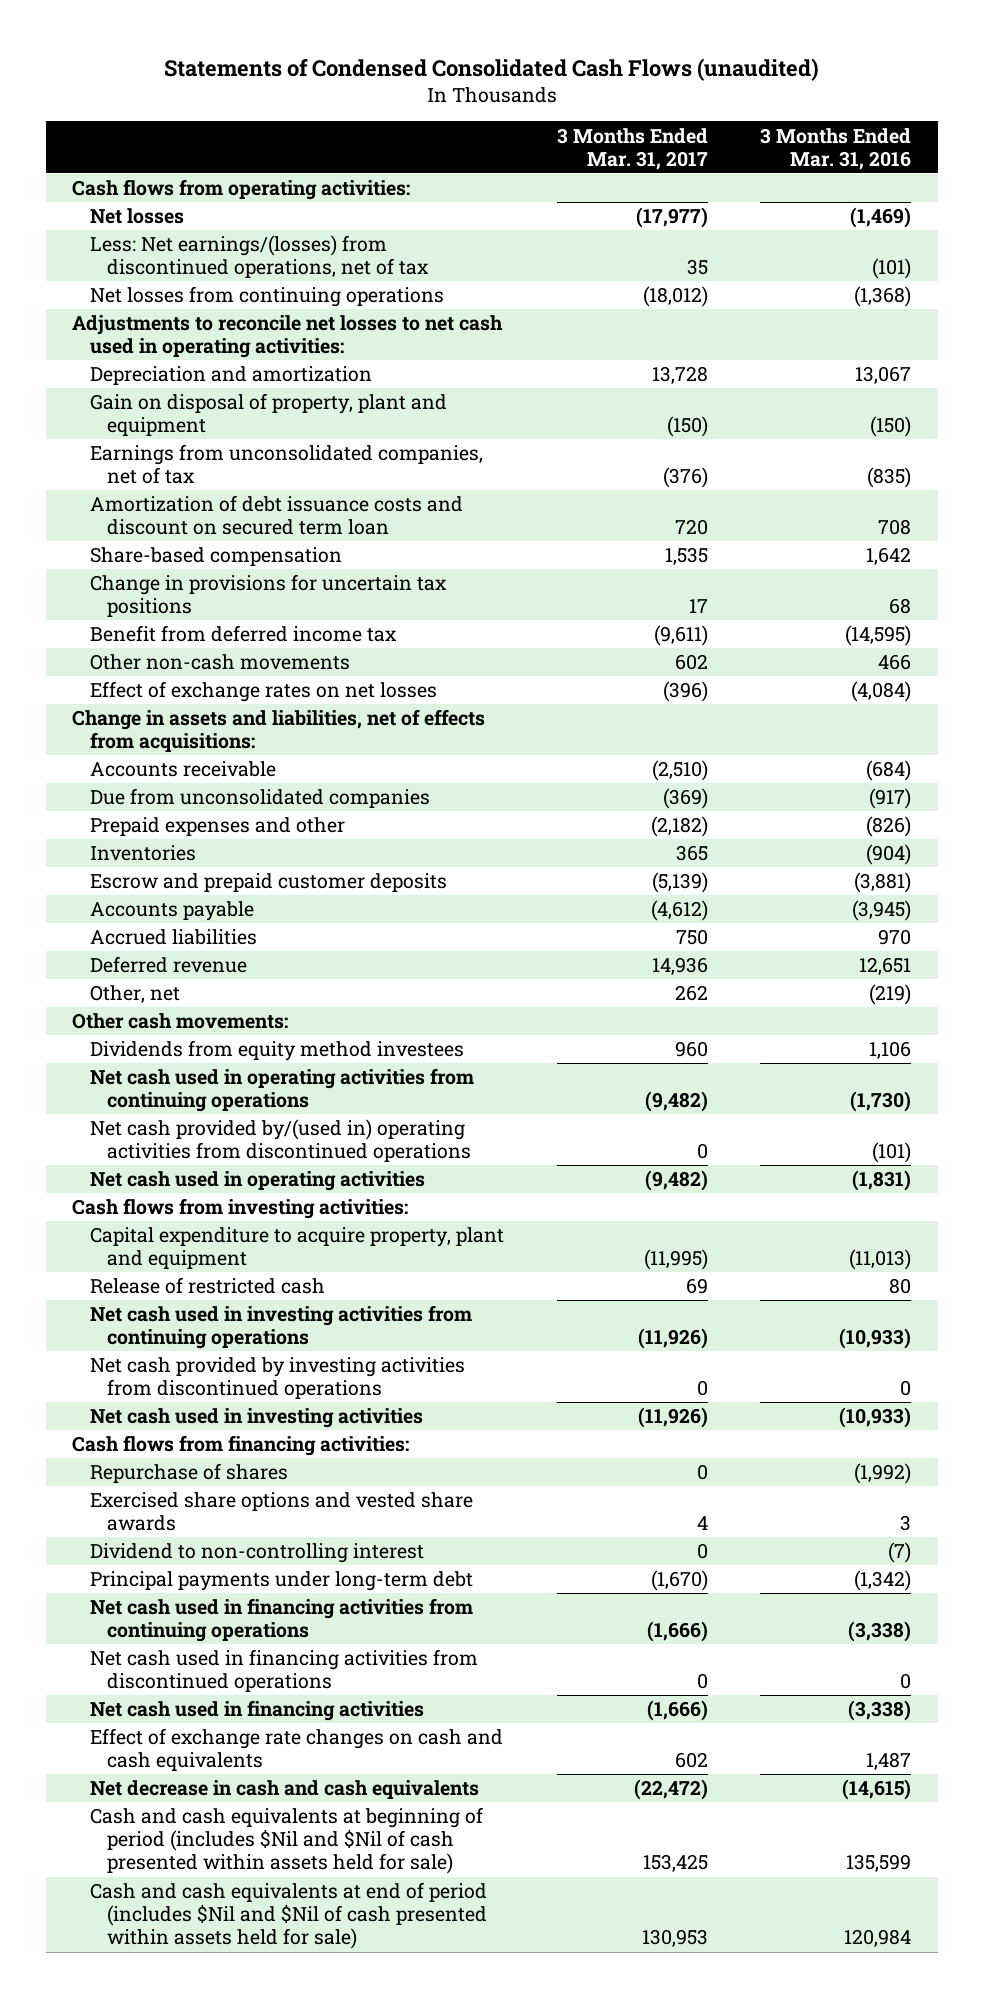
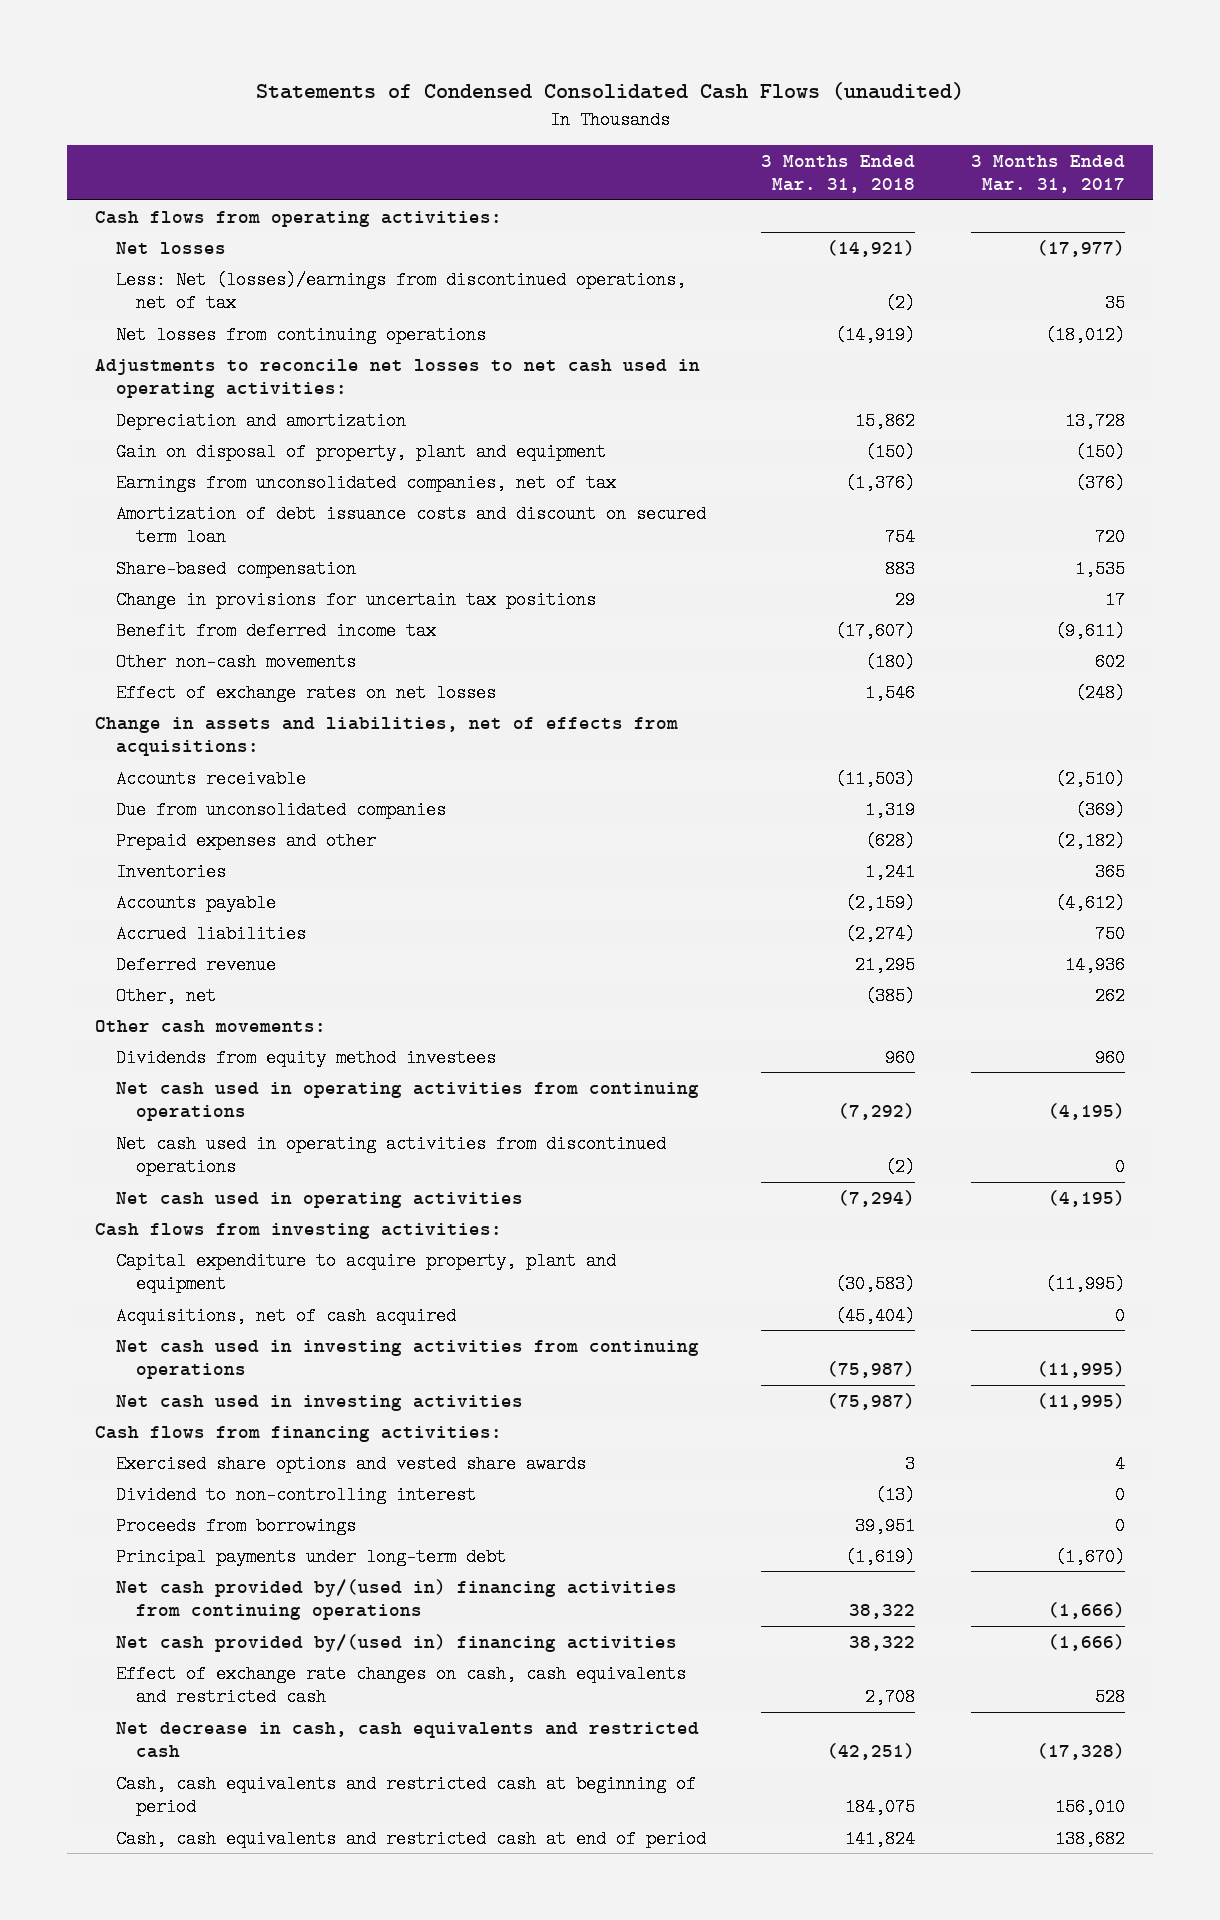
[760,127,912,170] 3 Months Ended Mar. 31, 2016 -> none
none -> [761,154,916,194] 3 Months Ended Mar. 31, 2018
[89,235,430,279] Less: Net earnings/(losses) from discontinued operations, net of tax -> [115,270,686,313] Less: Net (losses)/earnings from discontinued operations, net of tax
[662,681,708,703] (396) -> [1075,683,1126,702] (248)
[89,873,447,893] Escrow and prepaid customer deposits -> none
[644,1091,708,1113] (9,482) -> [1048,1103,1126,1121] (4,195)
[89,1119,472,1163] Net cash provided by/(used in) operating activities from discontinued operations -> [115,1134,666,1177] Net cash used in operating activities from discontinued operations
[644,1170,708,1192] (9,482) -> [1048,1189,1126,1207] (4,195)
[89,1277,325,1295] Release of restricted cash -> none
[89,1357,465,1400] Net cash provided by investing activities from discontinued operations -> none
none -> [115,1306,456,1325] Acquisitions, net of cash acquired
[637,1328,708,1350] (11,926) -> [1037,1361,1126,1379] (11,995)
[637,1407,708,1429] (11,926) -> [1037,1392,1126,1410] (11,995)
[89,1463,288,1484] Repurchase of shares -> none
none -> [115,1516,356,1535] Proceeds from borrowings
[89,1649,478,1693] Net cash used in financing activities from discontinued operations -> none
[89,1807,483,1875] Cash and cash equivalents at beginning of period (includes $Nil and $Nil of cash presented within assets held for sale) -> none
[89,1882,488,1950] Cash and cash equivalents at end of period (includes $Nil and $Nil of cash presented within assets held for sale) -> none
[89,1598,473,1643] Net cash used in financing activities from continuing operations -> [115,1578,677,1621] Net cash provided by/(used in) financing activities from continuing operations
[89,1700,424,1722] Net cash used in financing activities -> [115,1633,677,1652] Net cash provided by/(used in) financing activities
[89,1728,503,1772] Effect of exchange rate changes on cash and cash equivalents -> [115,1664,686,1707] Effect of exchange rate changes on cash, cash equivalents and restricted cash
[674,1752,708,1769] 602 -> [1095,1688,1126,1707] 528
[89,1780,479,1800] Net decrease in cash and cash equivalents -> [115,1721,699,1759] Net decrease in cash, cash equivalents and restricted cash
[633,1779,708,1801] (22,472) -> [1037,1743,1126,1761] (17,328)
none -> [115,1774,696,1817] Cash, cash equivalents and restricted cash at beginning of period
none -> [115,1829,706,1848] Cash, cash equivalents and restricted cash at end of period

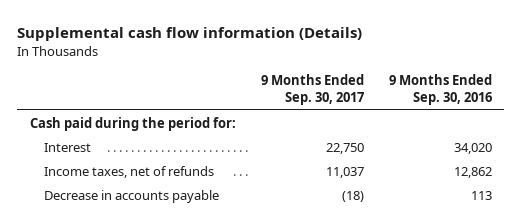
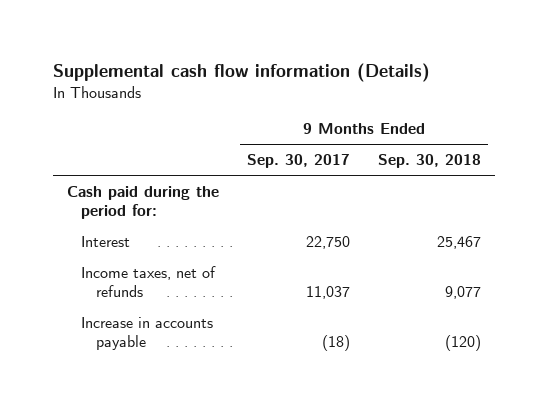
[388,74,492,106] 9 Months Ended Sep. 30, 2016 -> none
none -> [378,154,482,169] Sep. 30, 2018
[43,189,219,203] Decrease in accounts payable -> [81,316,214,351] Increase in accounts payable

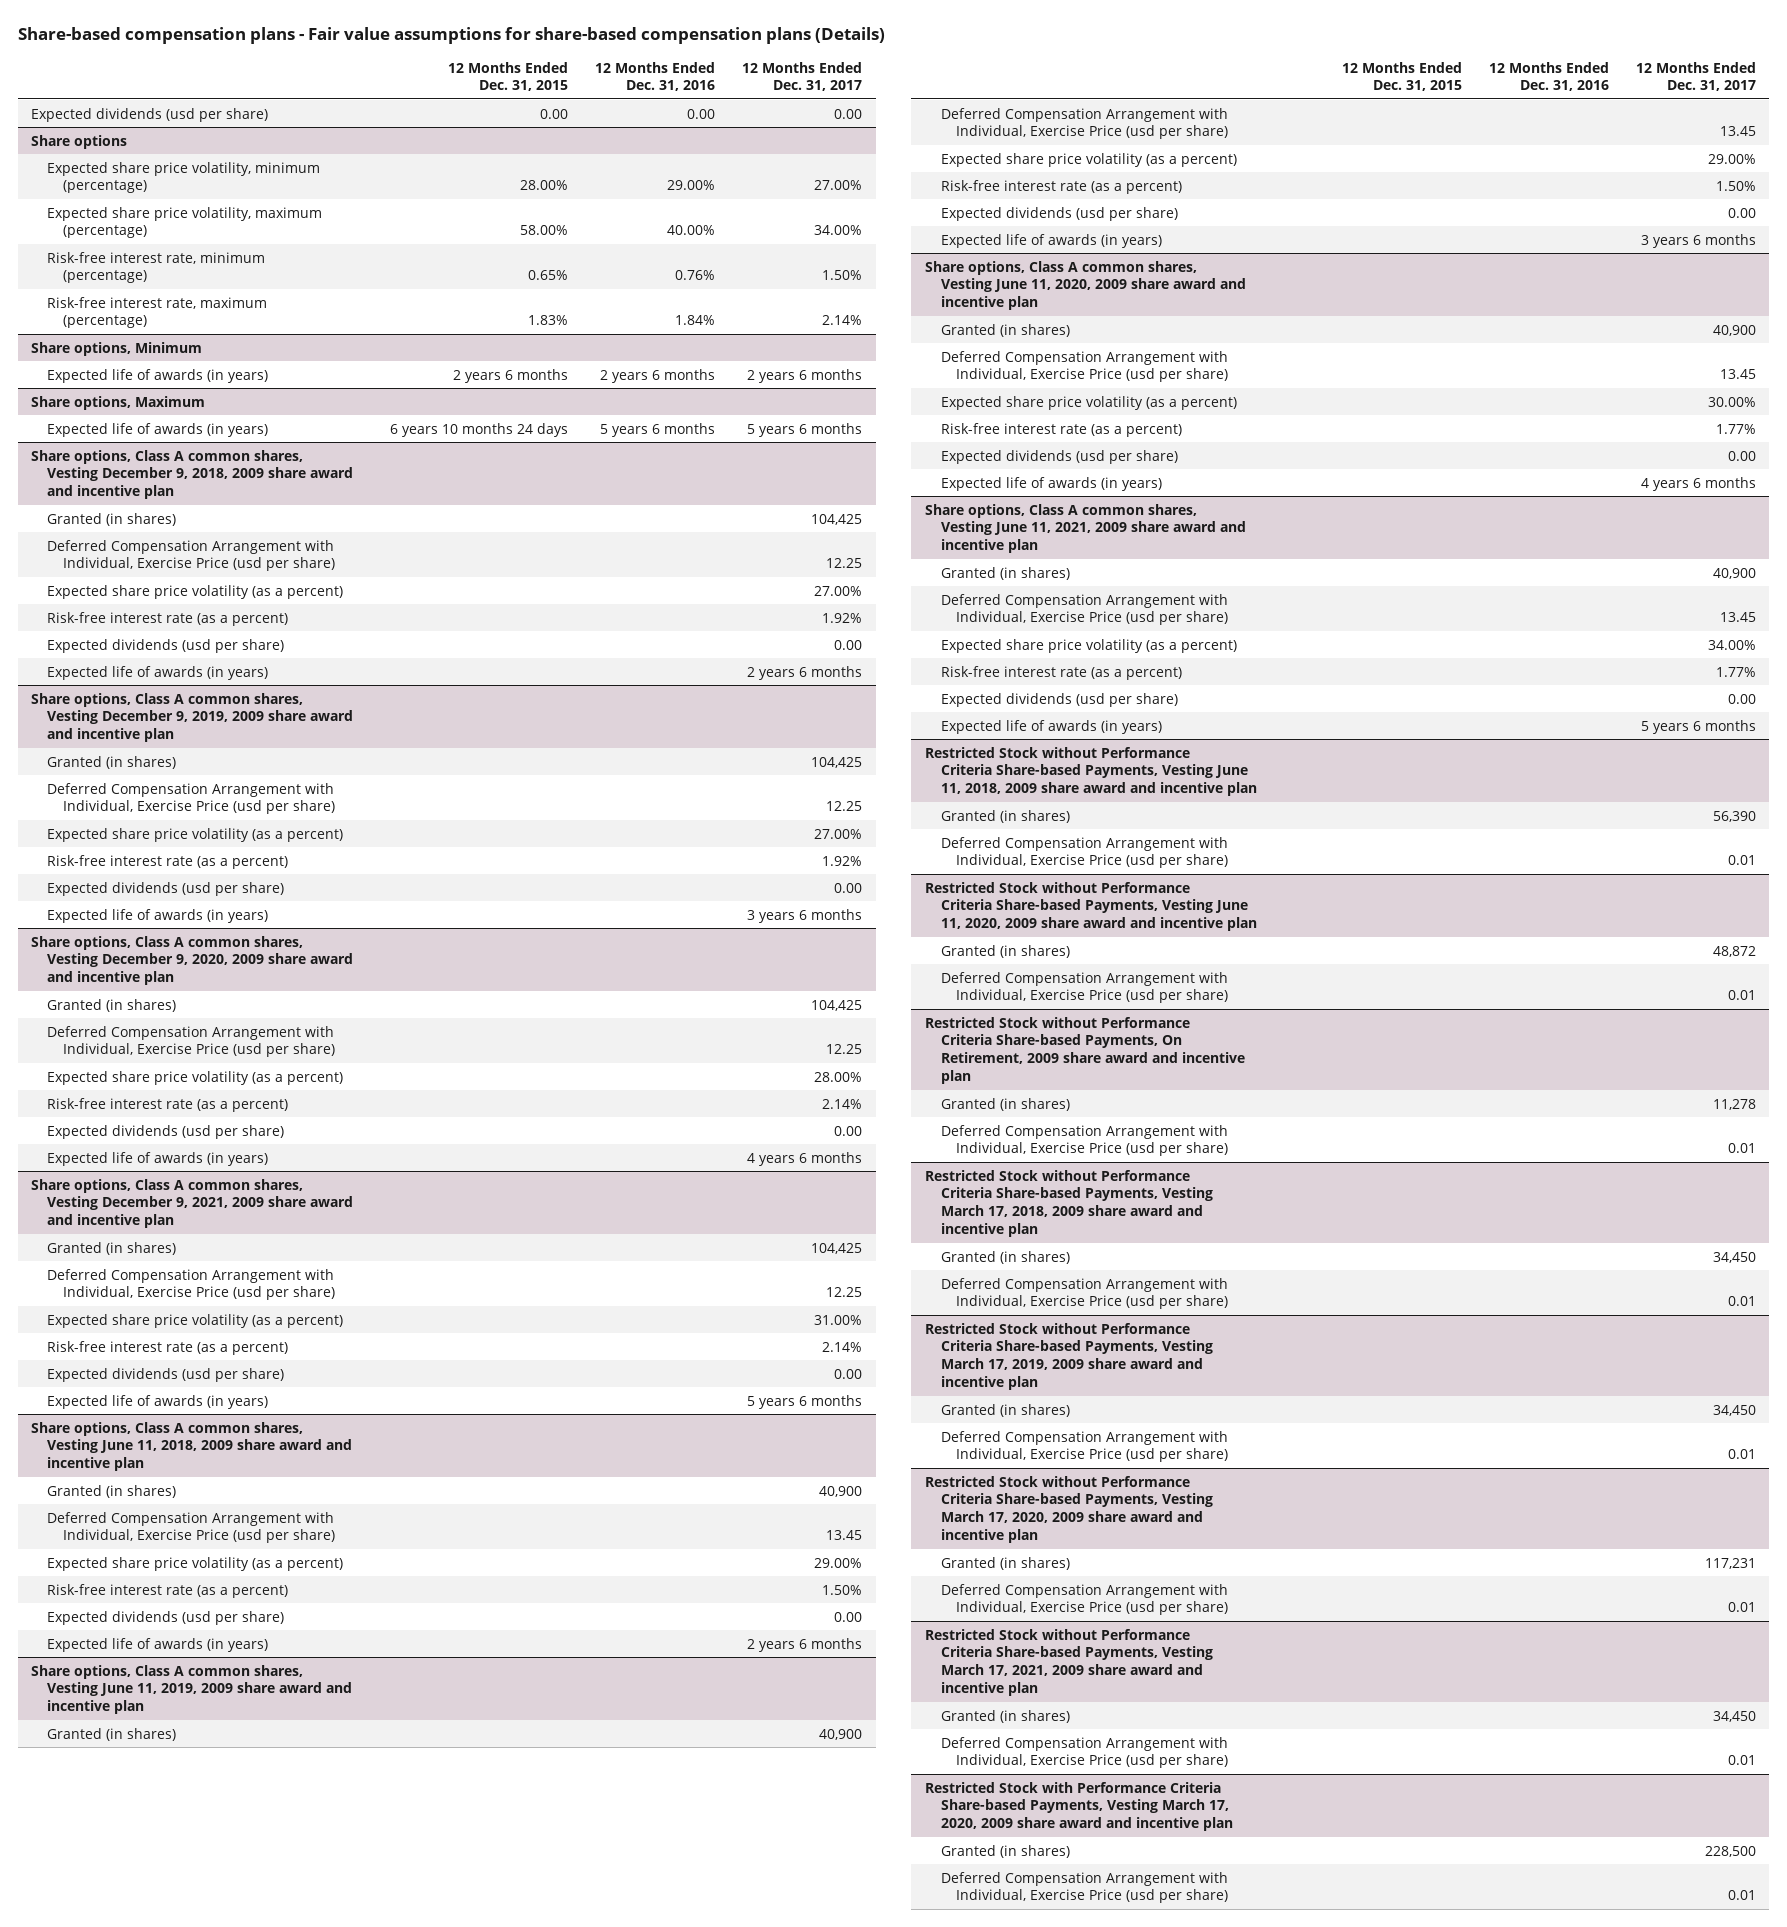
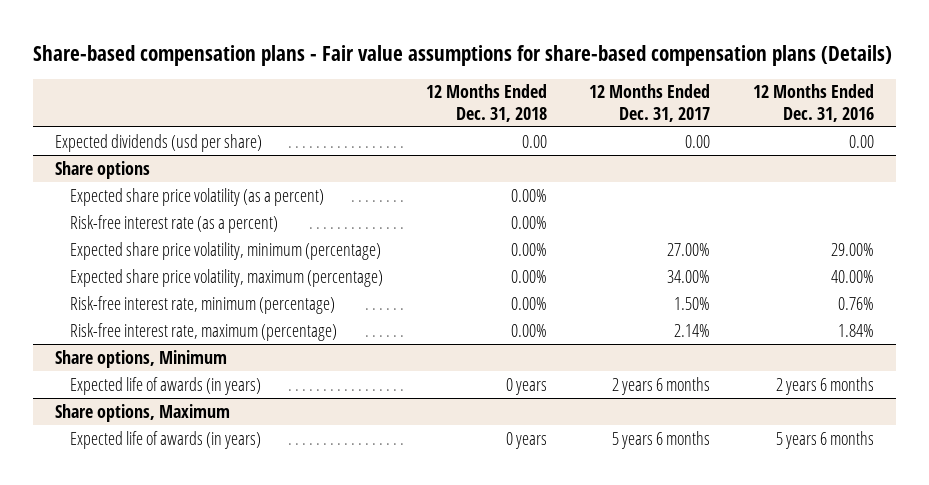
[448,61,569,92] 12 Months Ended Dec. 31, 2015 -> none
none -> [425,84,547,122] 12 Months Ended Dec. 31, 2018
none -> [69,187,324,206] Expected share price volatility (as a percent)
none -> [69,214,278,233] Risk-free interest rate (as a percent)
[31,449,353,500] Share options, Class A common shares, Vesting December 9, 2018, 2009 share award and incentive plan -> none
[46,512,176,526] Granted (in shares) -> none
[46,539,335,572] Deferred Compensation Arrangement with Individual, Exercise Price (usd per share) -> none
[46,584,343,599] Expected share price volatility (as a percent) -> none
[46,611,288,626] Risk-free interest rate (as a percent) -> none
[46,638,284,653] Expected dividends (usd per share) -> none
[46,665,268,680] Expected life of awards (in years) -> none
[31,692,353,743] Share options, Class A common shares, Vesting December 9, 2019, 2009 share award and incentive plan -> none
[46,755,176,769] Granted (in shares) -> none
[46,782,335,815] Deferred Compensation Arrangement with Individual, Exercise Price (usd per share) -> none
[46,827,343,842] Expected share price volatility (as a percent) -> none
[46,854,288,869] Risk-free interest rate (as a percent) -> none
[46,881,284,896] Expected dividends (usd per share) -> none
[46,908,268,923] Expected life of awards (in years) -> none
[31,935,353,986] Share options, Class A common shares, Vesting December 9, 2020, 2009 share award and incentive plan -> none
[46,998,176,1012] Granted (in shares) -> none
[46,1025,335,1058] Deferred Compensation Arrangement with Individual, Exercise Price (usd per share) -> none
[46,1070,343,1085] Expected share price volatility (as a percent) -> none
[46,1097,288,1112] Risk-free interest rate (as a percent) -> none
[46,1124,284,1139] Expected dividends (usd per share) -> none
[46,1151,268,1166] Expected life of awards (in years) -> none
[31,1178,353,1229] Share options, Class A common shares, Vesting December 9, 2021, 2009 share award and incentive plan -> none
[46,1241,176,1255] Granted (in shares) -> none
[46,1268,335,1301] Deferred Compensation Arrangement with Individual, Exercise Price (usd per share) -> none
[46,1313,343,1328] Expected share price volatility (as a percent) -> none
[46,1340,288,1355] Risk-free interest rate (as a percent) -> none
[46,1367,284,1382] Expected dividends (usd per share) -> none
[46,1394,268,1409] Expected life of awards (in years) -> none
[31,1421,352,1472] Share options, Class A common shares, Vesting June 11, 2018, 2009 share award and incentive plan -> none
[46,1484,176,1498] Granted (in shares) -> none
[46,1511,335,1544] Deferred Compensation Arrangement with Individual, Exercise Price (usd per share) -> none
[46,1556,343,1571] Expected share price volatility (as a percent) -> none
[46,1583,288,1598] Risk-free interest rate (as a percent) -> none
[46,1610,284,1625] Expected dividends (usd per share) -> none
[46,1637,268,1652] Expected life of awards (in years) -> none
[31,1664,352,1715] Share options, Class A common shares, Vesting June 11, 2019, 2009 share award and incentive plan -> none
[46,1727,176,1741] Granted (in shares) -> none
[940,107,1229,140] Deferred Compensation Arrangement with Individual, Exercise Price (usd per share) -> none
[940,152,1237,167] Expected share price volatility (as a percent) -> none
[940,179,1182,194] Risk-free interest rate (as a percent) -> none
[940,206,1178,221] Expected dividends (usd per share) -> none
[940,233,1162,248] Expected life of awards (in years) -> none
[924,260,1246,311] Share options, Class A common shares, Vesting June 11, 2020, 2009 share award and incentive plan -> none
[940,323,1070,337] Granted (in shares) -> none
[940,350,1229,383] Deferred Compensation Arrangement with Individual, Exercise Price (usd per share) -> none
[940,395,1237,410] Expected share price volatility (as a percent) -> none
[940,422,1182,437] Risk-free interest rate (as a percent) -> none
[940,449,1178,464] Expected dividends (usd per share) -> none
[940,476,1162,491] Expected life of awards (in years) -> none
[924,503,1246,554] Share options, Class A common shares, Vesting June 11, 2021, 2009 share award and incentive plan -> none
[940,566,1070,580] Granted (in shares) -> none
[940,593,1229,626] Deferred Compensation Arrangement with Individual, Exercise Price (usd per share) -> none
[940,638,1237,653] Expected share price volatility (as a percent) -> none
[940,665,1182,680] Risk-free interest rate (as a percent) -> none
[940,692,1178,707] Expected dividends (usd per share) -> none
[940,719,1162,734] Expected life of awards (in years) -> none
[924,746,1257,797] Restricted Stock without Performance Criteria Share-based Payments, Vesting June 11, 2018, 2009 share award and incentive plan -> none
[940,809,1070,823] Granted (in shares) -> none
[940,836,1229,869] Deferred Compensation Arrangement with Individual, Exercise Price (usd per share) -> none
[924,881,1257,932] Restricted Stock without Performance Criteria Share-based Payments, Vesting June 11, 2020, 2009 share award and incentive plan -> none
[940,944,1070,958] Granted (in shares) -> none
[940,971,1229,1004] Deferred Compensation Arrangement with Individual, Exercise Price (usd per share) -> none
[924,1016,1245,1085] Restricted Stock without Performance Criteria Share-based Payments, On Retirement, 2009 share award and incentive plan -> none
[940,1097,1070,1111] Granted (in shares) -> none
[940,1124,1229,1157] Deferred Compensation Arrangement with Individual, Exercise Price (usd per share) -> none
[924,1169,1213,1238] Restricted Stock without Performance Criteria Share-based Payments, Vesting March 17, 2018, 2009 share award and incentive plan -> none
[940,1250,1070,1264] Granted (in shares) -> none
[940,1277,1229,1310] Deferred Compensation Arrangement with Individual, Exercise Price (usd per share) -> none
[924,1322,1213,1391] Restricted Stock without Performance Criteria Share-based Payments, Vesting March 17, 2019, 2009 share award and incentive plan -> none
[940,1403,1070,1417] Granted (in shares) -> none
[940,1430,1229,1463] Deferred Compensation Arrangement with Individual, Exercise Price (usd per share) -> none
[924,1475,1213,1544] Restricted Stock without Performance Criteria Share-based Payments, Vesting March 17, 2020, 2009 share award and incentive plan -> none
[940,1556,1070,1570] Granted (in shares) -> none
[940,1583,1229,1616] Deferred Compensation Arrangement with Individual, Exercise Price (usd per share) -> none
[924,1628,1213,1697] Restricted Stock without Performance Criteria Share-based Payments, Vesting March 17, 2021, 2009 share award and incentive plan -> none
[940,1709,1070,1723] Granted (in shares) -> none
[940,1736,1229,1769] Deferred Compensation Arrangement with Individual, Exercise Price (usd per share) -> none
[924,1781,1233,1832] Restricted Stock with Performance Criteria Share-based Payments, Vesting March 17, 2020, 2009 share award and incentive plan -> none
[940,1844,1070,1858] Granted (in shares) -> none
[940,1871,1229,1904] Deferred Compensation Arrangement with Individual, Exercise Price (usd per share) -> none

